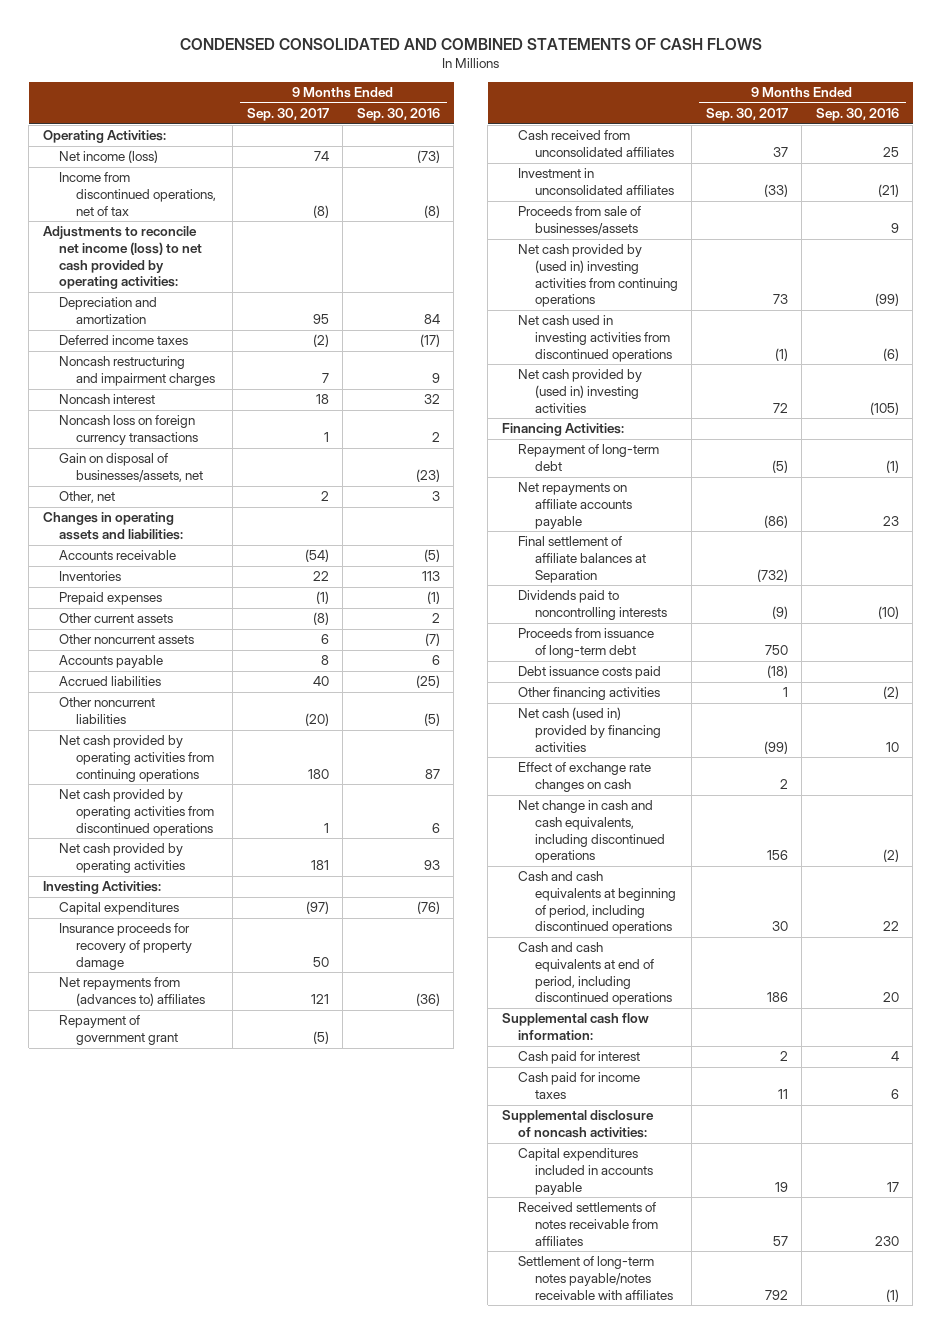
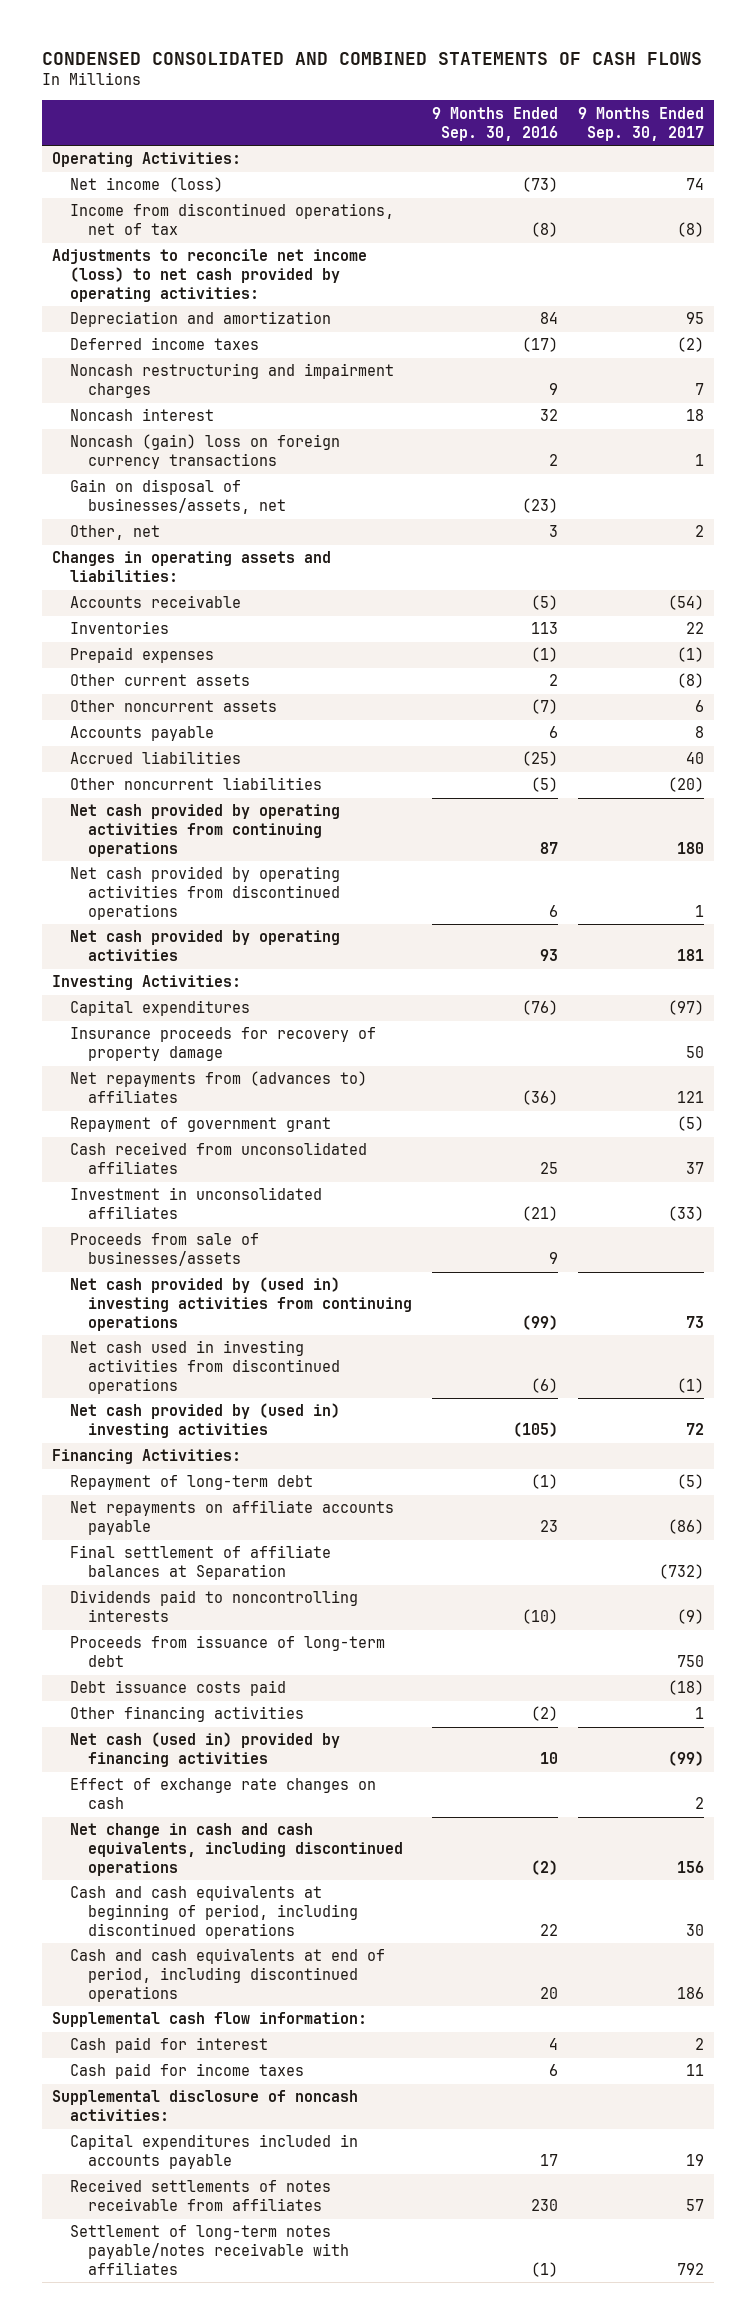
[59,415,198,446] Noncash loss on foreign currency transactions -> [69,434,340,470] Noncash (gain) loss on foreign currency transactions

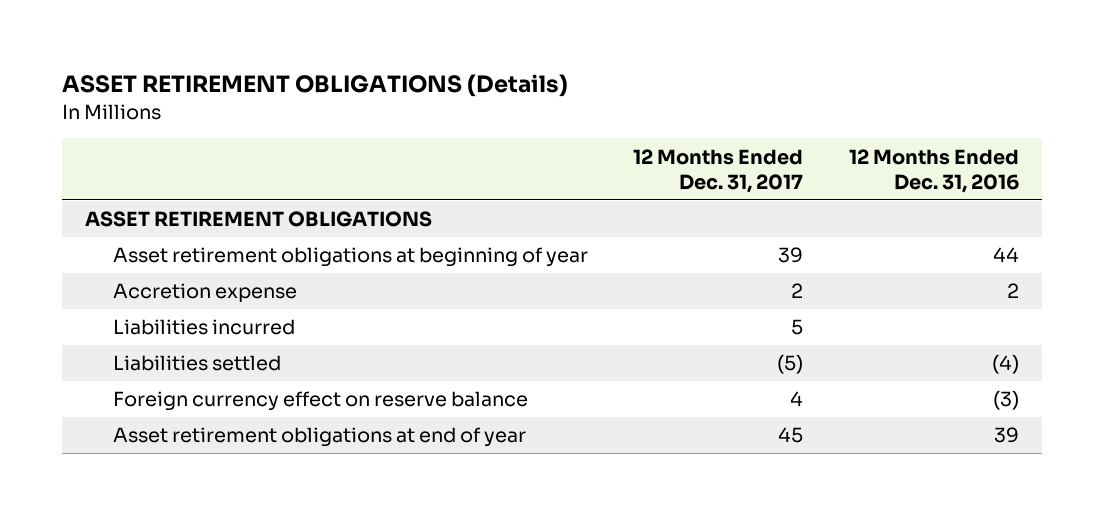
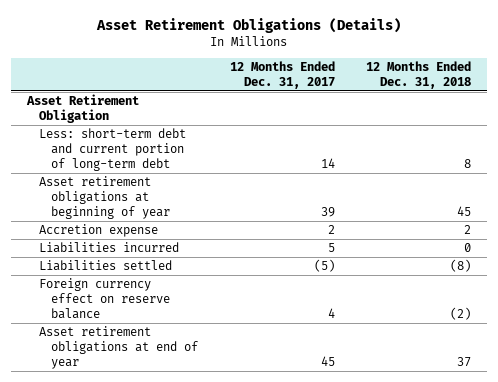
[62,74,569,98] ASSET RETIREMENT OBLIGATIONS (Details) -> [95,17,401,33] Asset Retirement Obligations (Details)
[848,148,1019,193] 12 Months Ended Dec. 31, 2016 -> none
none -> [366,61,472,89] 12 Months Ended Dec. 31, 2018
[84,211,432,228] ASSET RETIREMENT OBLIGATIONS -> [25,94,139,124] Asset Retirement Obligation
none -> [39,128,187,172] Less: short-term debt and current portion of long-term debt

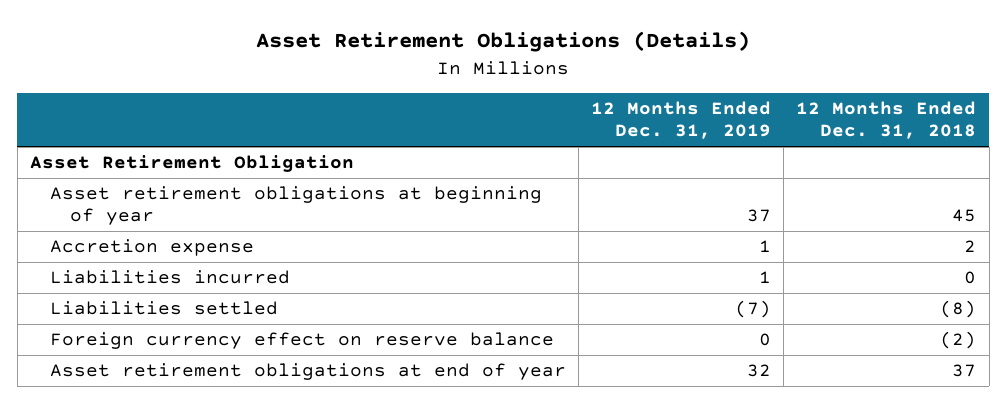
[229,61,335,89] 12 Months Ended Dec. 31, 2017 -> none
none -> [591,101,772,140] 12 Months Ended Dec. 31, 2019
[39,128,187,172] Less: short-term debt and current portion of long-term debt -> none

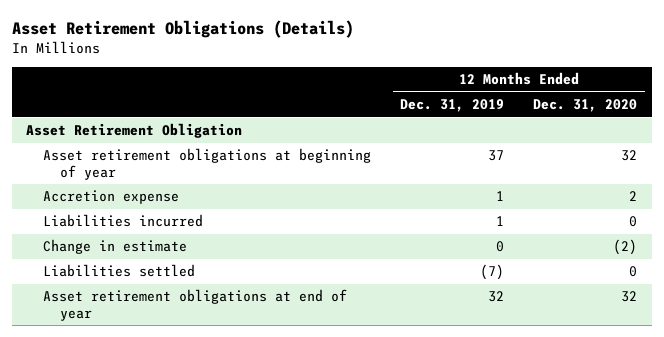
[796,101,977,140] 12 Months Ended Dec. 31, 2018 -> none
none -> [533,99,638,113] Dec. 31, 2020
none -> [43,239,188,255] Change in estimate
[49,332,554,350] Foreign currency effect on reserve balance -> none

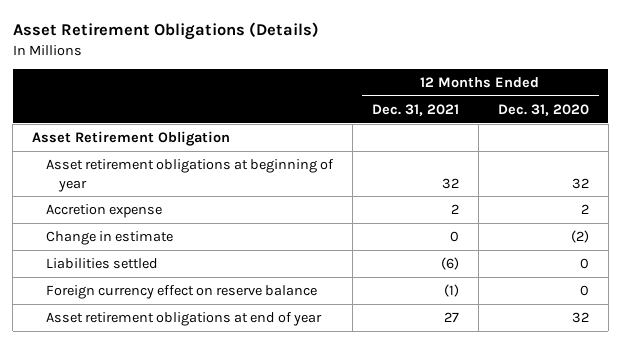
[400,99,505,113] Dec. 31, 2019 -> none
none -> [371,103,459,116] Dec. 31, 2021
[43,214,204,228] Liabilities incurred -> none
none -> [45,284,317,299] Foreign currency effect on reserve balance

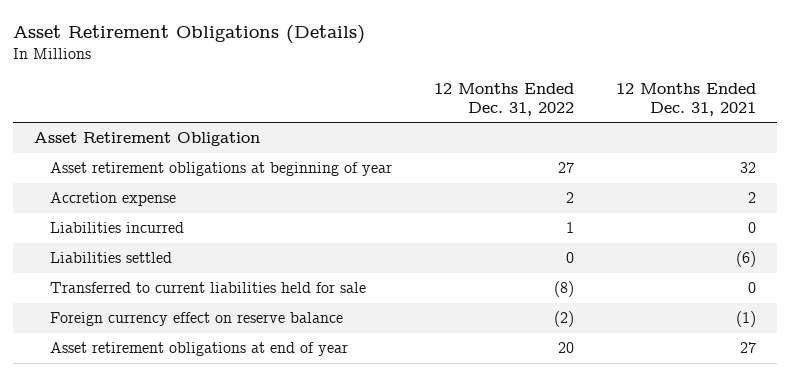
[497,103,589,116] Dec. 31, 2020 -> none
none -> [434,83,575,116] 12 Months Ended Dec. 31, 2022
[45,230,173,245] Change in estimate -> none
none -> [50,222,185,234] Liabilities incurred
none -> [50,282,367,294] Transferred to current liabilities held for sale

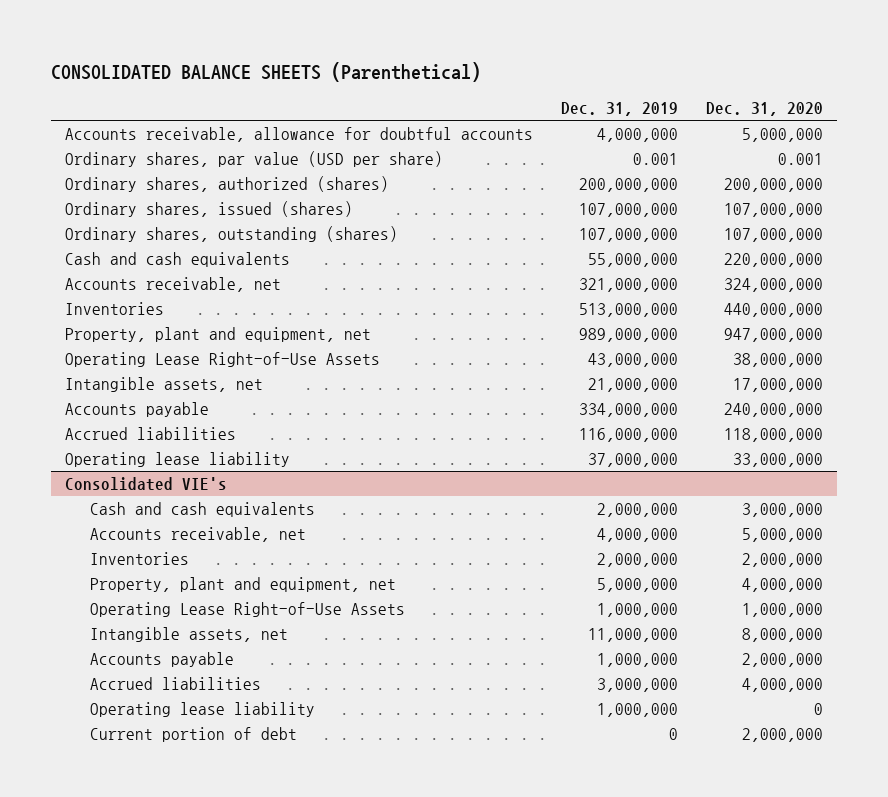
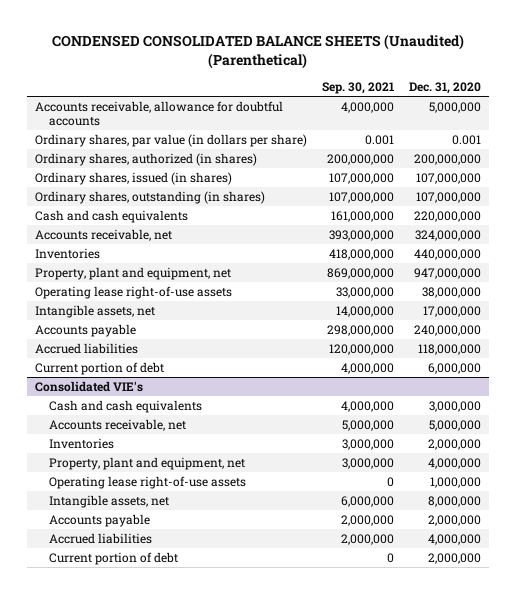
[51,61,482,82] CONSOLIDATED BALANCE SHEETS (Parenthetical) -> [52,34,465,70] CONDENSED CONSOLIDATED BALANCE SHEETS (Unaudited) (Parenthetical)
[560,101,678,116] Dec. 31, 2019 -> none
none -> [322,82,395,95] Sep. 30, 2021
[64,151,443,168] Ordinary shares, par value (USD per share) -> [35,133,308,147] Ordinary shares, par value (in dollars per share)
[64,176,389,193] Ordinary shares, authorized (shares) -> [35,152,258,166] Ordinary shares, authorized (in shares)
[64,201,353,218] Ordinary shares, issued (shares) -> [35,171,233,185] Ordinary shares, issued (in shares)
[64,226,398,243] Ordinary shares, outstanding (shares) -> [35,190,266,204] Ordinary shares, outstanding (in shares)
[64,352,380,368] Operating Lease Right-of-Use Assets -> [35,285,233,299] Operating lease right-of-use assets
[64,452,290,468] Operating lease liability -> none
none -> [35,361,165,375] Current portion of debt
[89,602,405,618] Operating Lease Right-of-Use Assets -> [48,475,246,489] Operating lease right-of-use assets
[89,702,315,718] Operating lease liability -> none

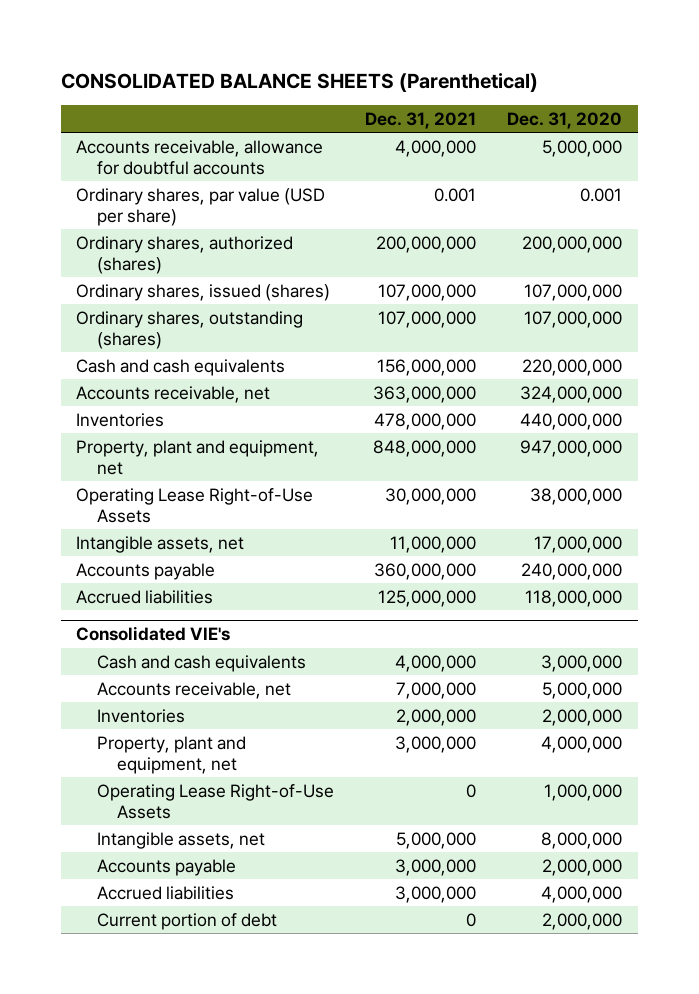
[52,34,465,70] CONDENSED CONSOLIDATED BALANCE SHEETS (Unaudited) (Parenthetical) -> [60,72,538,92] CONSOLIDATED BALANCE SHEETS (Parenthetical)
[322,82,395,95] Sep. 30, 2021 -> none
none -> [365,112,477,130] Dec. 31, 2021
[35,133,308,147] Ordinary shares, par value (in dollars per share) -> [76,187,326,226] Ordinary shares, par value (USD per share)
[35,152,258,166] Ordinary shares, authorized (in shares) -> [76,235,294,274] Ordinary shares, authorized (shares)
[35,171,233,185] Ordinary shares, issued (in shares) -> [76,283,331,301] Ordinary shares, issued (shares)
[35,190,266,204] Ordinary shares, outstanding (in shares) -> [76,310,304,349] Ordinary shares, outstanding (shares)
[35,285,233,299] Operating lease right-of-use assets -> [76,487,314,523] Operating Lease Right-of-Use Assets
[35,361,165,375] Current portion of debt -> none
[48,475,246,489] Operating lease right-of-use assets -> [96,783,334,819] Operating Lease Right-of-Use Assets

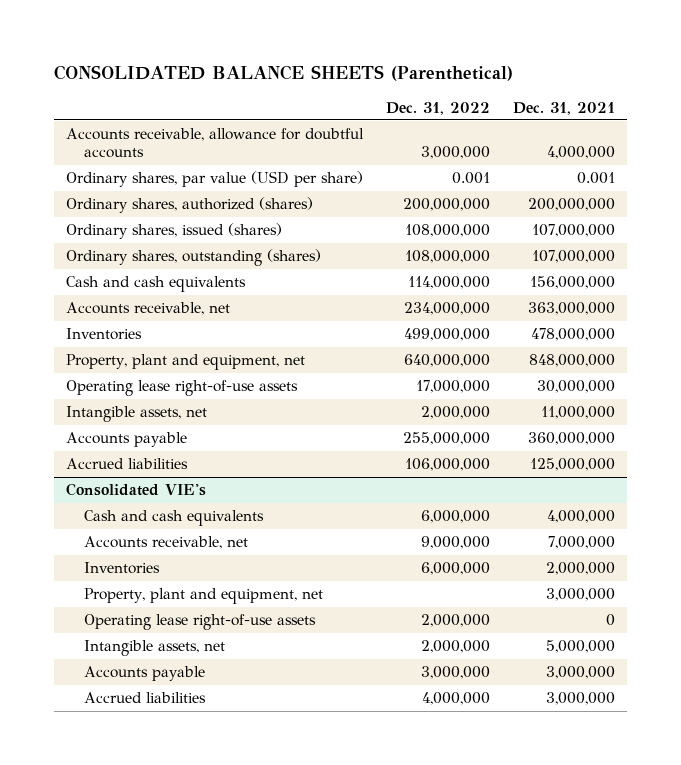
[507,112,623,130] Dec. 31, 2020 -> none
none -> [386,101,491,115] Dec. 31, 2022
[76,487,314,523] Operating Lease Right-of-Use Assets -> [66,380,299,397] Operating lease right-of-use assets
[96,783,334,819] Operating Lease Right-of-Use Assets -> [84,614,317,631] Operating lease right-of-use assets
[96,912,277,930] Current portion of debt -> none

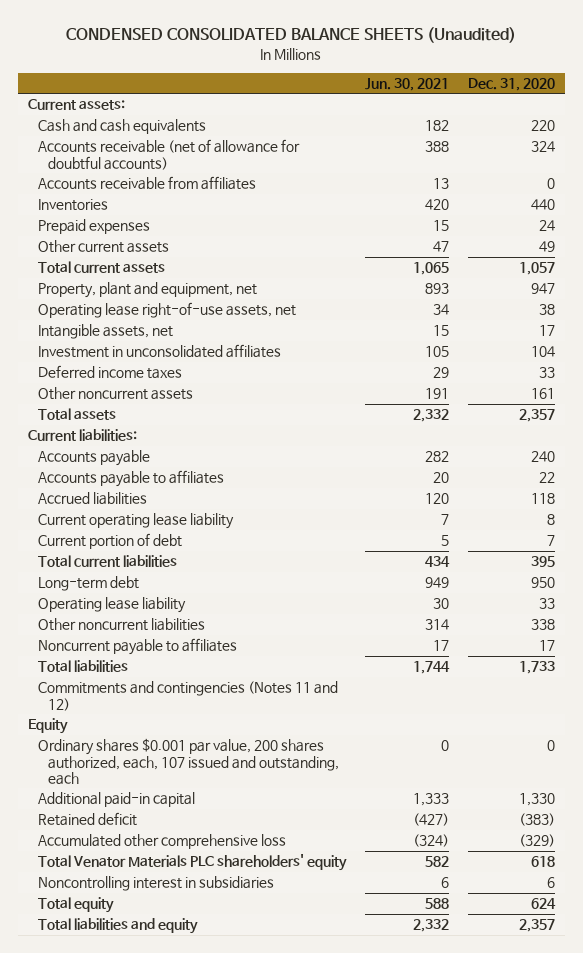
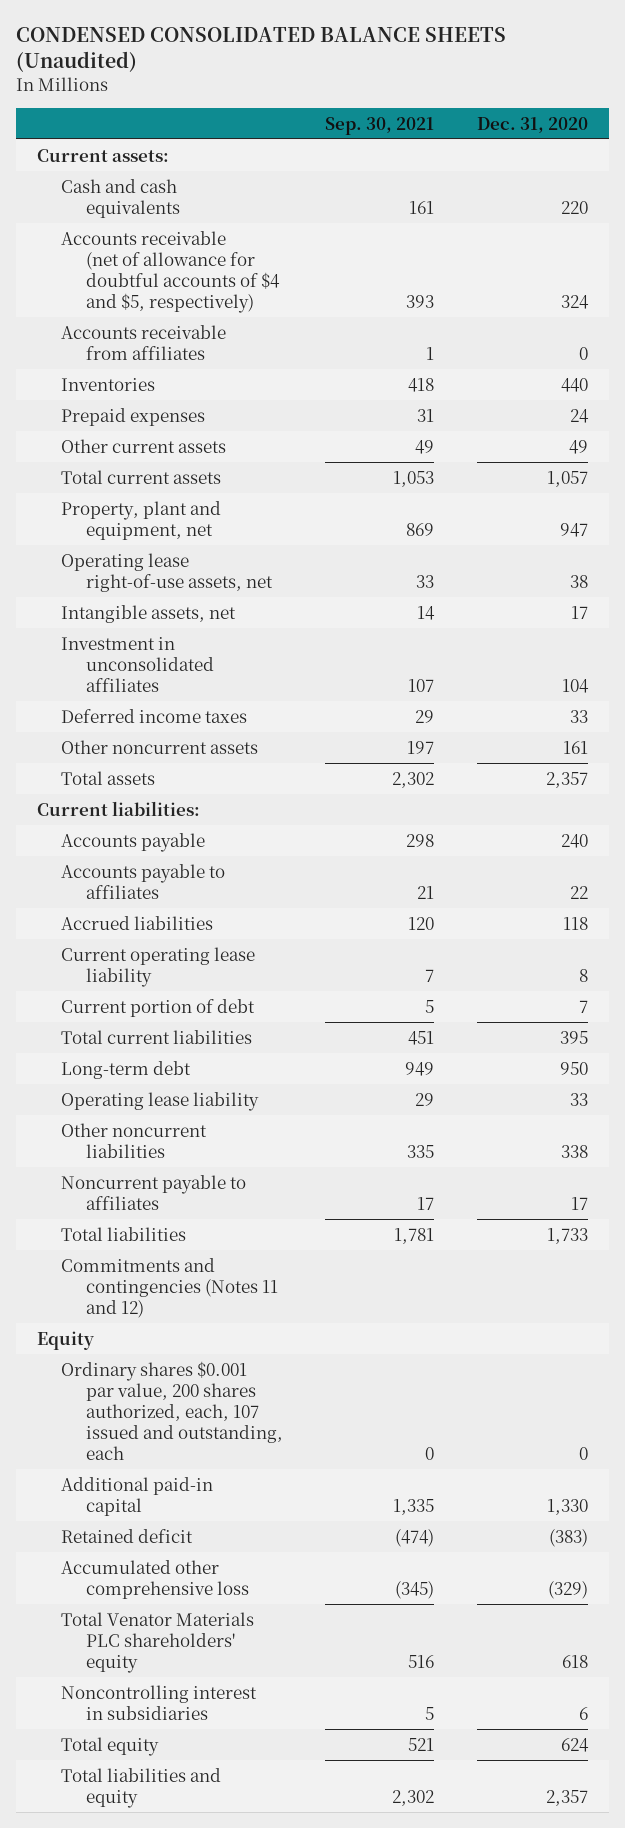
[364,78,449,92] Jun. 30, 2021 -> none
none -> [325,116,435,135] Sep. 30, 2021
[37,139,300,170] Accounts receivable (net of allowance for doubtful accounts) -> [61,230,280,313] Accounts receivable (net of allowance for doubtful accounts of $4 and $5, respectively)

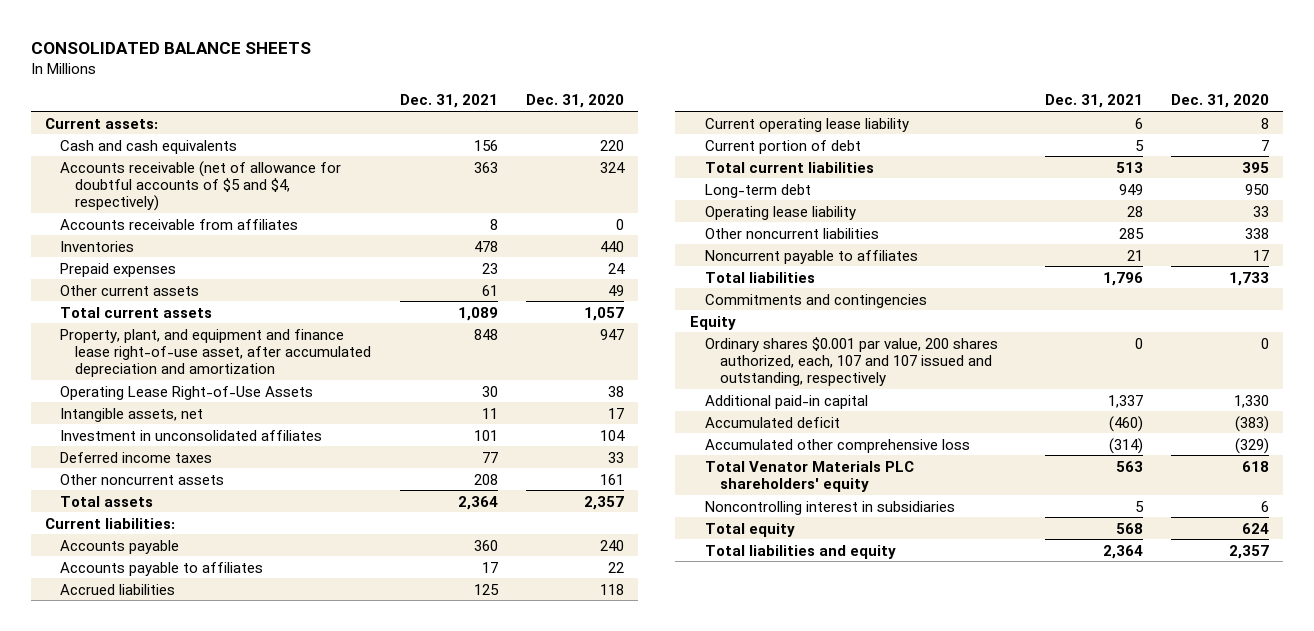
[15,27,506,73] CONDENSED CONSOLIDATED BALANCE SHEETS (Unaudited) -> [30,41,311,54] CONSOLIDATED BALANCE SHEETS
[325,116,435,135] Sep. 30, 2021 -> none
none -> [399,94,498,109] Dec. 31, 2021
[61,230,280,313] Accounts receivable (net of allowance for doubtful accounts of $4 and $5, respectively) -> [60,160,342,212] Accounts receivable (net of allowance for doubtful accounts of $5 and $4, respectively)
[61,500,222,540] Property, plant and equipment, net -> [60,328,372,378] Property, plant, and equipment and finance lease right-of-use asset, after accumulated depreciation and amortization
[61,552,273,592] Operating lease right-of-use assets, net -> [60,385,314,400] Operating Lease Right-of-Use Assets
[61,1257,278,1318] Commitments and contingencies (Notes 11 and 12) -> [704,293,927,308] Commitments and contingencies
[61,1360,283,1461] Ordinary shares $0.001 par value, 200 shares authorized, each, 107 issued and outstanding, each -> [704,336,998,387] Ordinary shares $0.001 par value, 200 shares authorized, each, 107 and 107 issued and outstanding, respectively
[61,1528,194,1543] Retained deficit -> [704,416,840,428] Accumulated deficit

